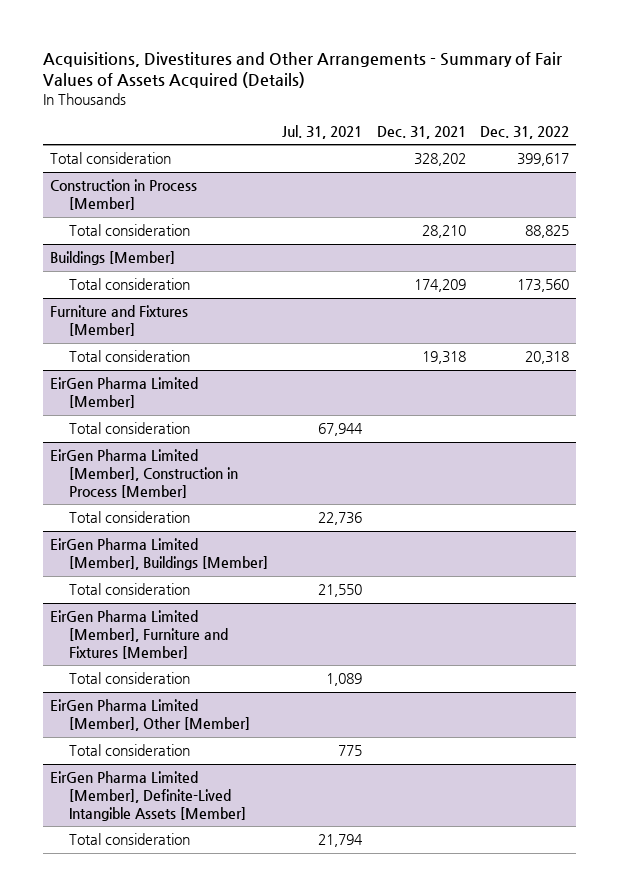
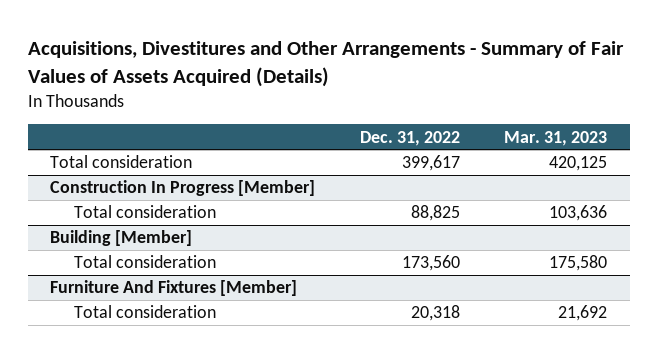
[282,124,363,139] Jul. 31, 2021 -> none
[376,125,466,139] Dec. 31, 2021 -> none
none -> [504,130,608,146] Mar. 31, 2023
[49,179,197,210] Construction in Process [Member] -> [49,180,315,197] Construction In Progress [Member]
[49,251,175,266] Buildings [Member] -> [49,230,192,247] Building [Member]
[49,305,188,336] Furniture and Fixtures [Member] -> [49,280,297,297] Furniture And Fixtures [Member]
[49,377,198,408] EirGen Pharma Limited [Member] -> none
[68,422,190,435] Total consideration -> none
[49,449,238,498] EirGen Pharma Limited [Member], Construction in Process [Member] -> none
[68,511,190,524] Total consideration -> none
[49,538,268,570] EirGen Pharma Limited [Member], Buildings [Member] -> none
[68,583,190,596] Total consideration -> none
[49,610,228,659] EirGen Pharma Limited [Member], Furniture and Fixtures [Member] -> none
[68,672,190,685] Total consideration -> none
[49,699,250,731] EirGen Pharma Limited [Member], Other [Member] -> none
[68,744,190,757] Total consideration -> none
[49,771,246,821] EirGen Pharma Limited [Member], Definite-Lived Intangible Assets [Member] -> none
[68,833,190,846] Total consideration -> none

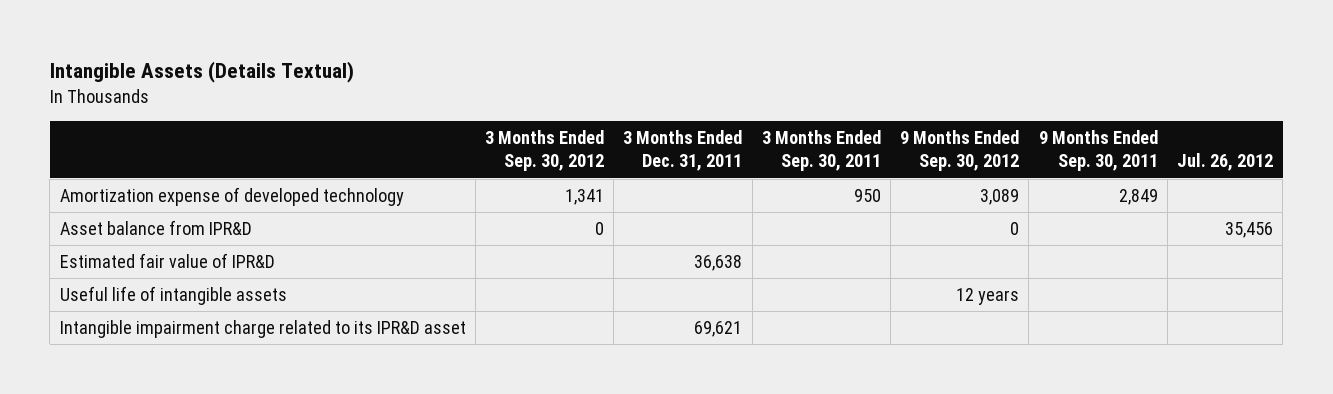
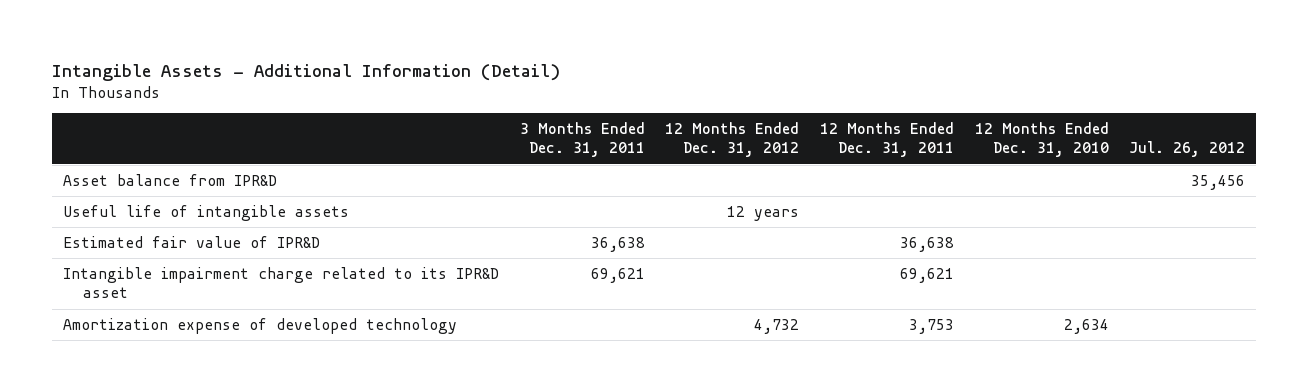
[49,61,354,84] Intangible Assets (Details Textual) -> [52,63,561,81] Intangible Assets - Additional Information (Detail)
[484,130,604,172] 3 Months Ended Sep. 30, 2012 -> none
[761,130,881,172] 3 Months Ended Sep. 30, 2011 -> none
[900,130,1020,172] 9 Months Ended Sep. 30, 2012 -> none
[1038,130,1158,172] 9 Months Ended Sep. 30, 2011 -> none
none -> [665,121,800,158] 12 Months Ended Dec. 31, 2012
none -> [819,121,954,158] 12 Months Ended Dec. 31, 2011
none -> [974,121,1109,158] 12 Months Ended Dec. 31, 2010
[59,253,275,269] Estimated fair value of IPR&D -> [62,235,320,248] Estimated fair value of IPR&D
[59,187,404,207] Amortization expense of developed technology -> [62,317,457,334] Amortization expense of developed technology

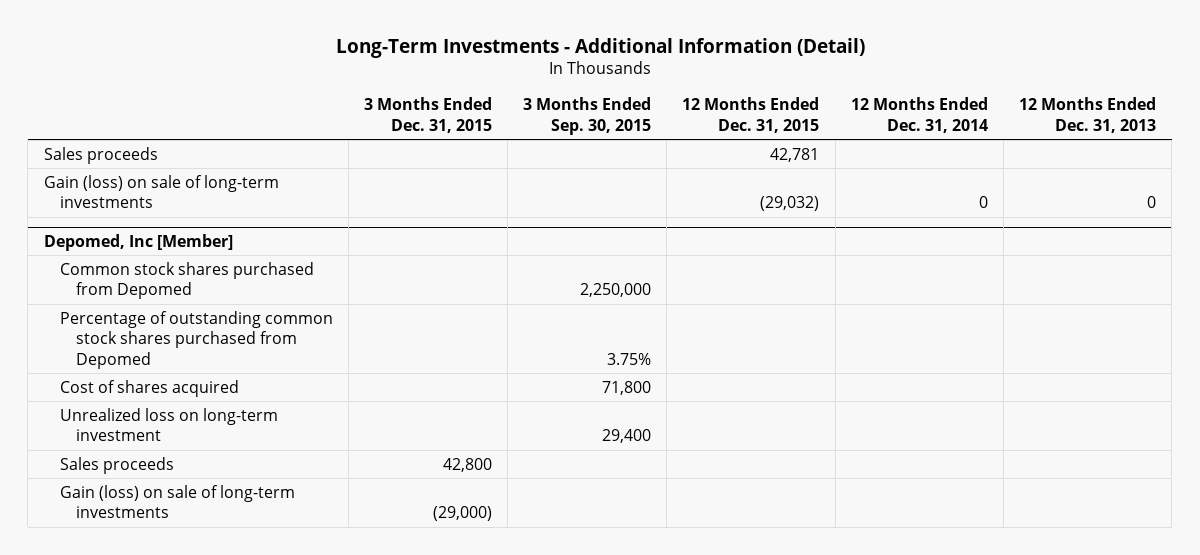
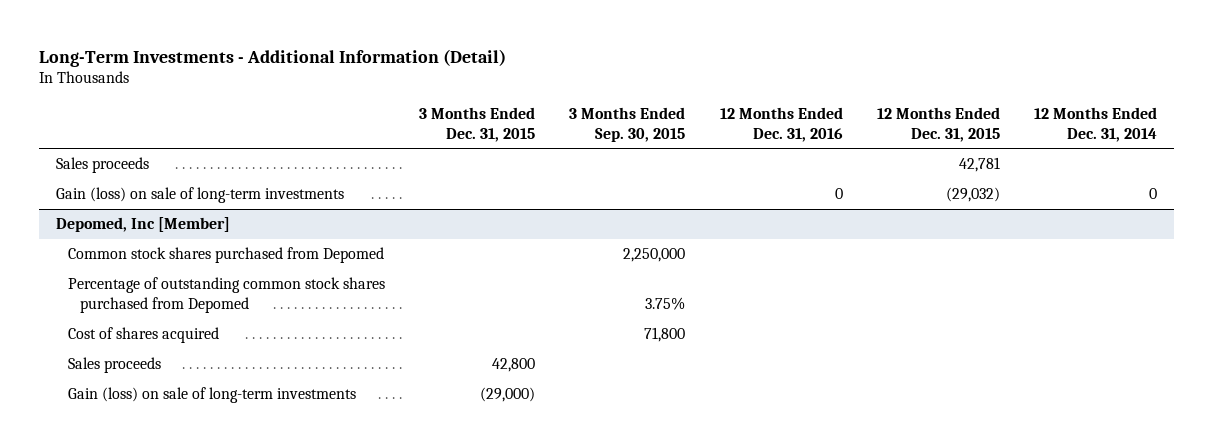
[1019,97,1157,133] 12 Months Ended Dec. 31, 2013 -> none
none -> [719,106,843,142] 12 Months Ended Dec. 31, 2016
[59,407,278,442] Unrealized loss on long-term investment -> none

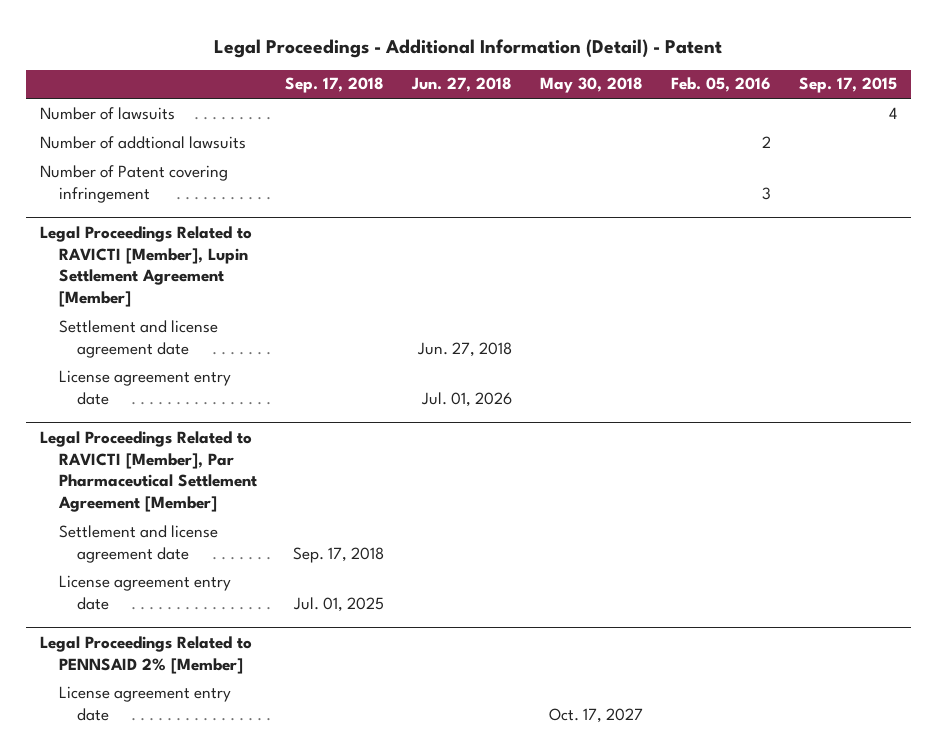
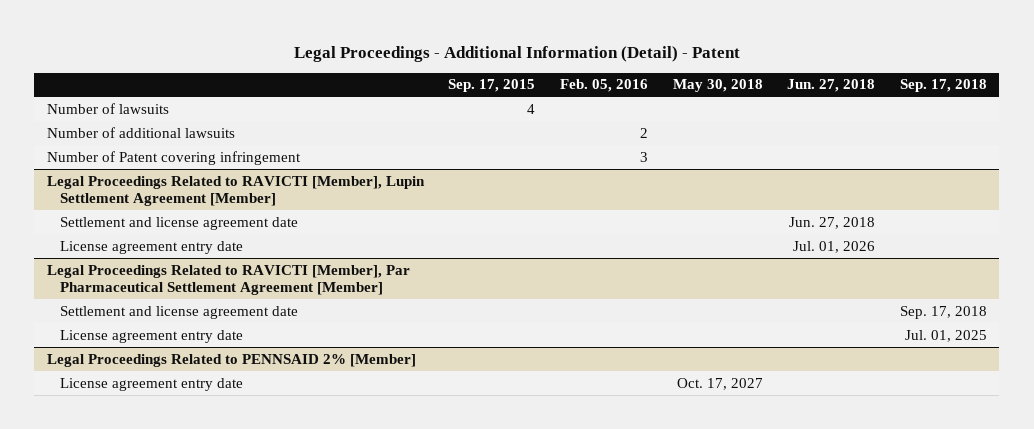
[40,135,247,149] Number of addtional lawsuits -> [46,126,235,138] Number of additional lawsuits

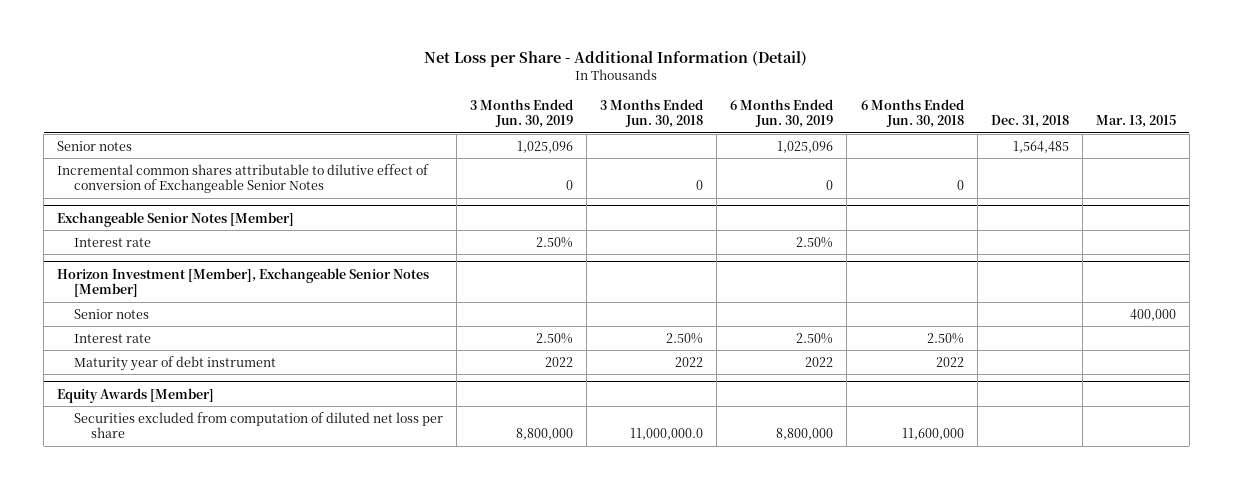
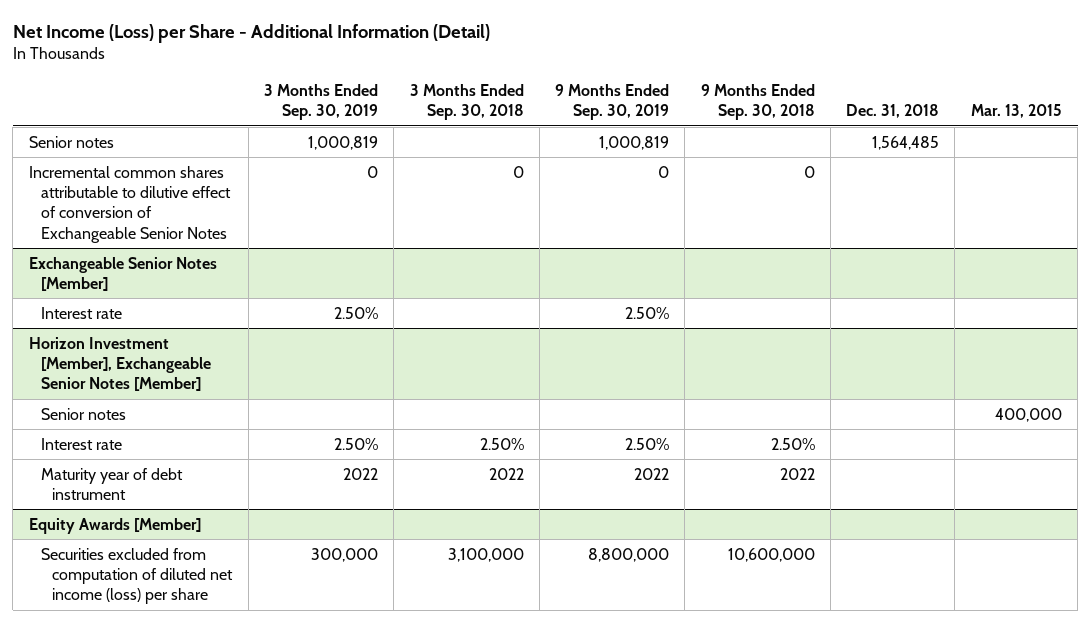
[424,51,808,68] Net Loss per Share - Additional Information (Detail) -> [12,23,490,43] Net Income (Loss) per Share - Additional Information (Detail)
[470,98,574,129] 3 Months Ended Jun. 30, 2019 -> none
[600,98,704,129] 3 Months Ended Jun. 30, 2018 -> none
[730,98,834,129] 6 Months Ended Jun. 30, 2019 -> none
[860,98,964,129] 6 Months Ended Jun. 30, 2018 -> none
none -> [264,83,379,121] 3 Months Ended Sep. 30, 2019
none -> [409,83,524,121] 3 Months Ended Sep. 30, 2018
none -> [555,83,670,121] 9 Months Ended Sep. 30, 2019
none -> [700,83,815,121] 9 Months Ended Sep. 30, 2018
[73,411,443,439] Securities excluded from computation of diluted net loss per share -> [40,547,234,605] Securities excluded from computation of diluted net income (loss) per share

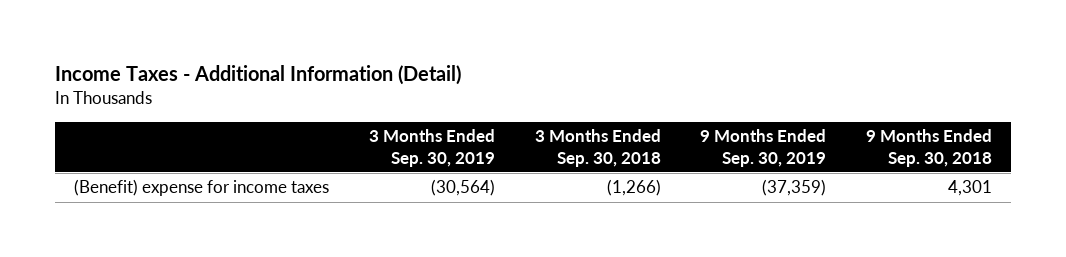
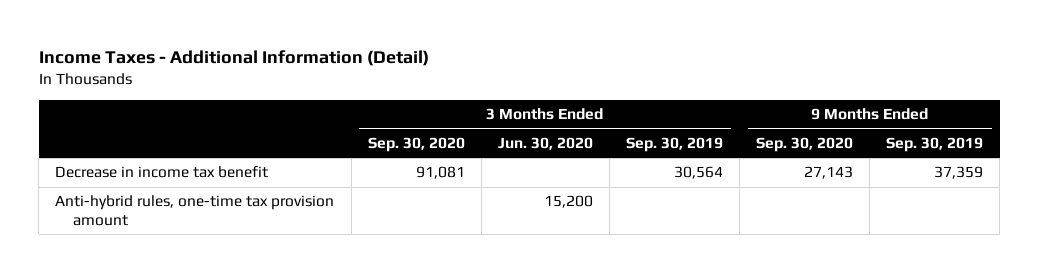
[534,128,661,167] 3 Months Ended Sep. 30, 2018 -> none
[865,128,992,167] 9 Months Ended Sep. 30, 2018 -> none
none -> [367,136,465,152] Sep. 30, 2020
none -> [497,136,593,150] Jun. 30, 2020
none -> [756,136,854,152] Sep. 30, 2020
[74,179,330,197] (Benefit) expense for income taxes -> [55,166,269,179] Decrease in income tax benefit
[430,179,495,197] (30,564) -> [673,166,723,180] 30,564
[762,179,827,197] (37,359) -> [934,166,984,180] 37,359
none -> [55,195,335,226] Anti-hybrid rules, one-time tax provision amount

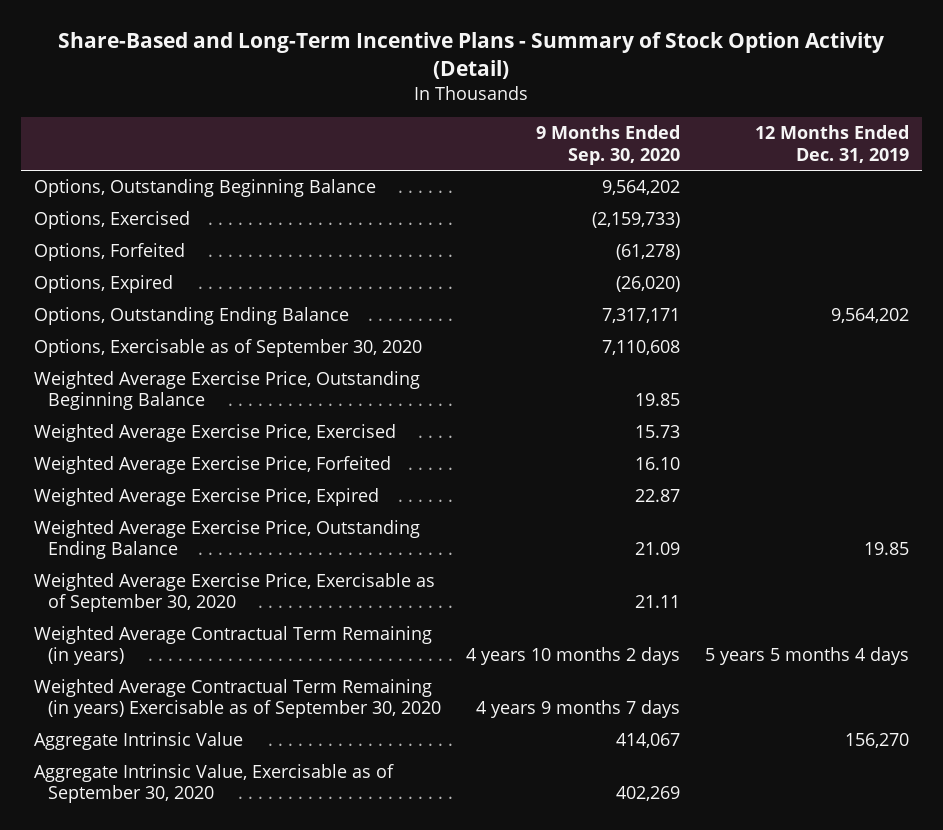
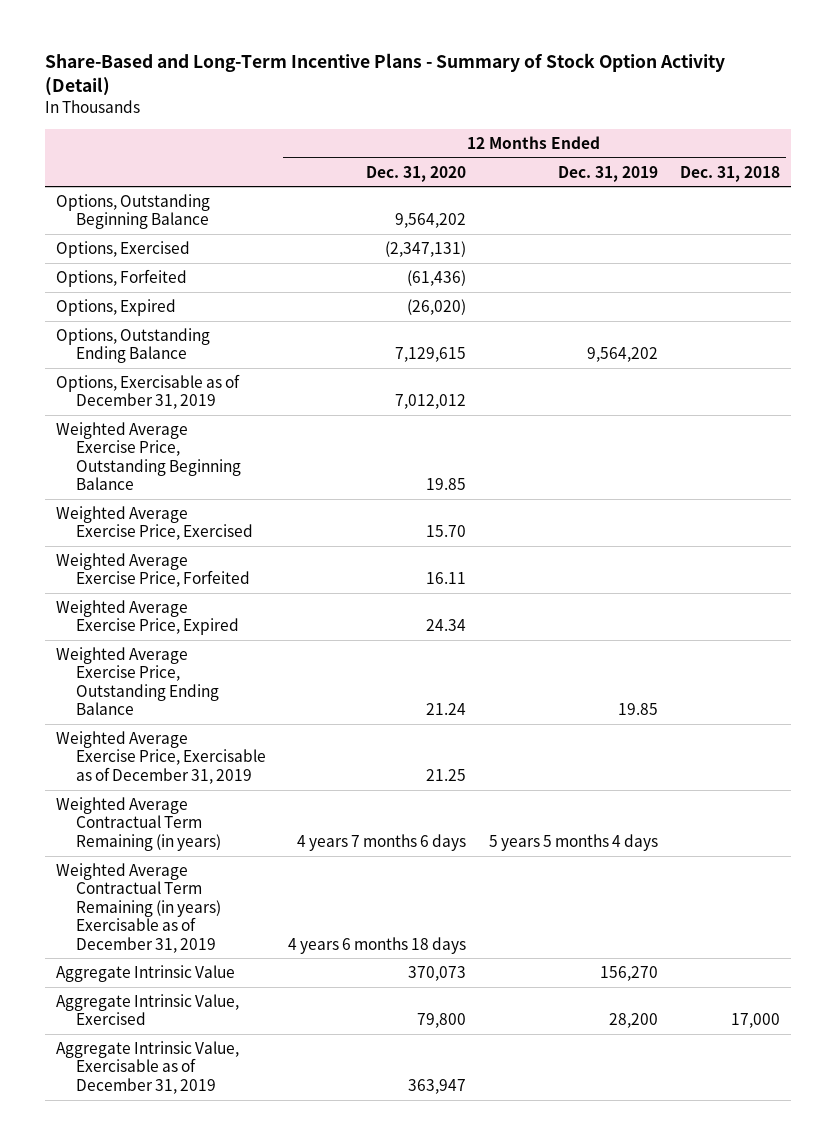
[536,125,681,165] 9 Months Ended Sep. 30, 2020 -> none
none -> [366,165,467,182] Dec. 31, 2020
none -> [679,165,780,182] Dec. 31, 2018
[33,339,422,358] Options, Exercisable as of September 30, 2020 -> [55,374,240,410] Options, Exercisable as of December 31, 2019
[33,573,435,613] Weighted Average Exercise Price, Exercisable as of September 30, 2020 -> [55,731,266,784] Weighted Average Exercise Price, Exercisable as of December 31, 2019
[33,679,441,719] Weighted Average Contractual Term Remaining (in years) Exercisable as of September 30, 2020 -> [55,863,221,953] Weighted Average Contractual Term Remaining (in years) Exercisable as of December 31, 2019
none -> [55,994,239,1026] Aggregate Intrinsic Value, Exercised
[33,764,394,804] Aggregate Intrinsic Value, Exercisable as of September 30, 2020 -> [55,1041,239,1094] Aggregate Intrinsic Value, Exercisable as of December 31, 2019

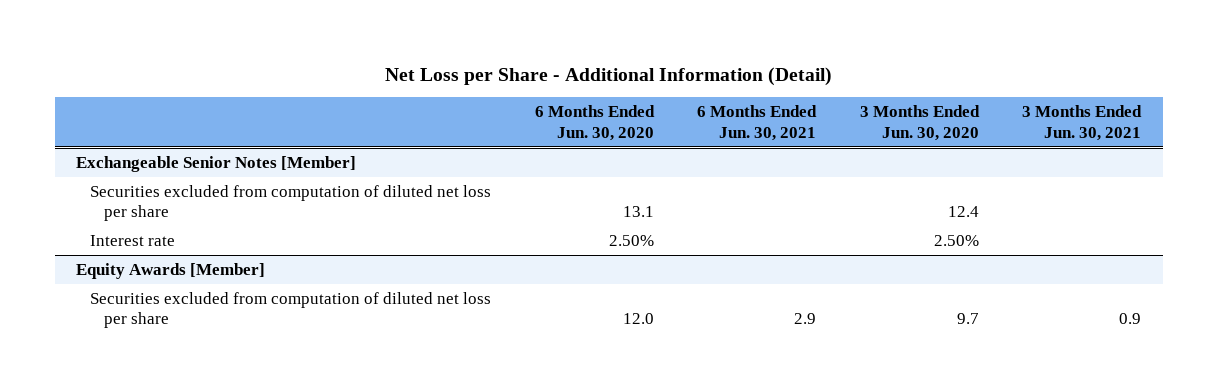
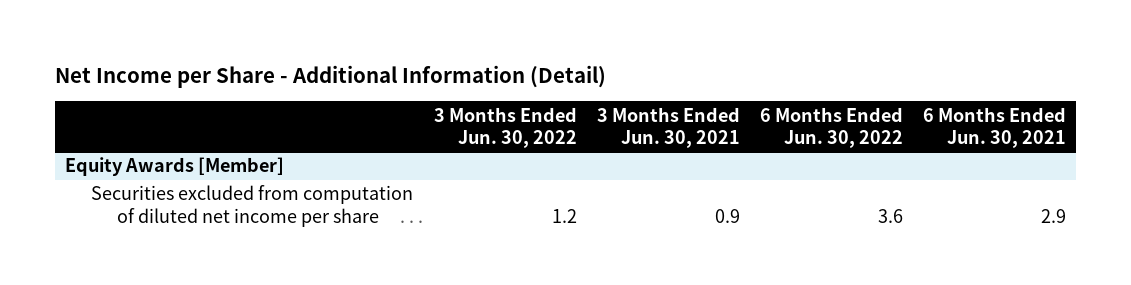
[384,66,832,86] Net Loss per Share - Additional Information (Detail) -> [55,65,607,89] Net Income per Share - Additional Information (Detail)
[534,105,655,141] 6 Months Ended Jun. 30, 2020 -> none
[859,105,980,141] 3 Months Ended Jun. 30, 2020 -> none
none -> [433,106,577,148] 3 Months Ended Jun. 30, 2022
none -> [759,106,903,148] 6 Months Ended Jun. 30, 2022
[76,156,357,173] Exchangeable Senior Notes [Member] -> none
[90,185,492,222] Securities excluded from computation of diluted net loss per share -> none
[90,235,176,247] Interest rate -> none
[90,292,492,329] Securities excluded from computation of diluted net loss per share -> [91,185,414,227] Securities excluded from computation of diluted net income per share

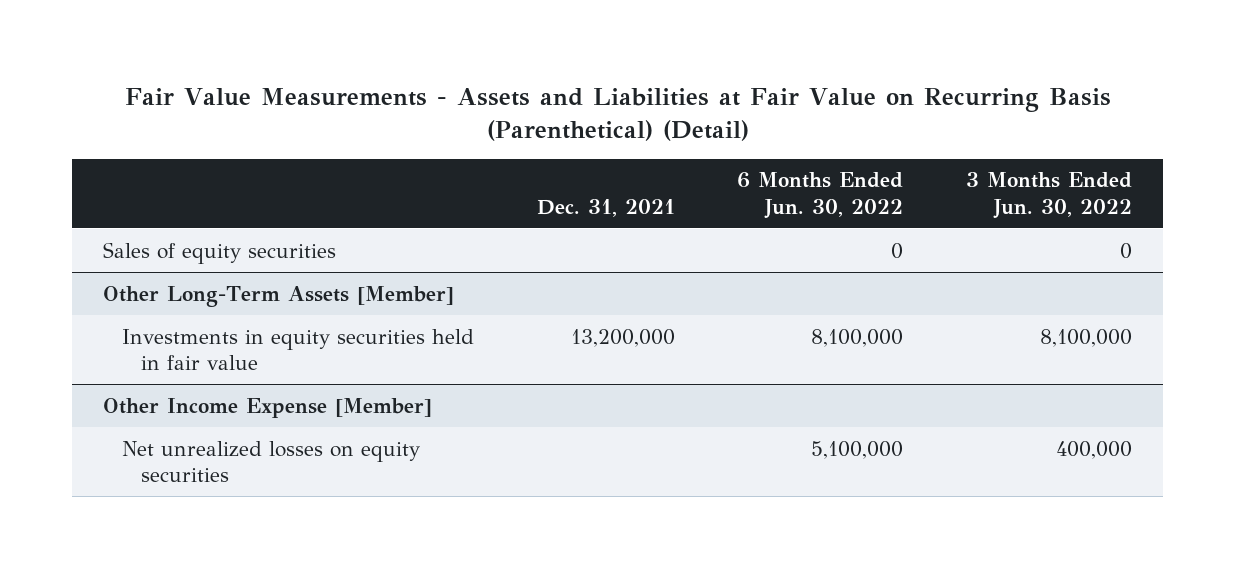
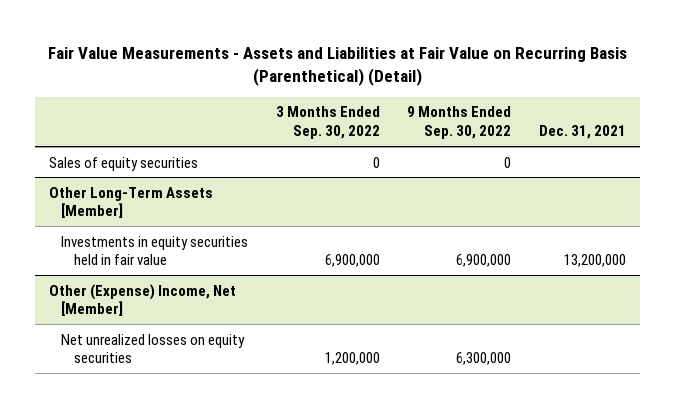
[737,172,904,219] 6 Months Ended Jun. 30, 2022 -> none
[966,172,1133,219] 3 Months Ended Jun. 30, 2022 -> none
none -> [275,106,380,140] 3 Months Ended Sep. 30, 2022
none -> [407,106,512,140] 9 Months Ended Sep. 30, 2022
[103,397,433,418] Other Income Expense [Member] -> [49,283,237,317] Other (Expense) Income, Net [Member]

